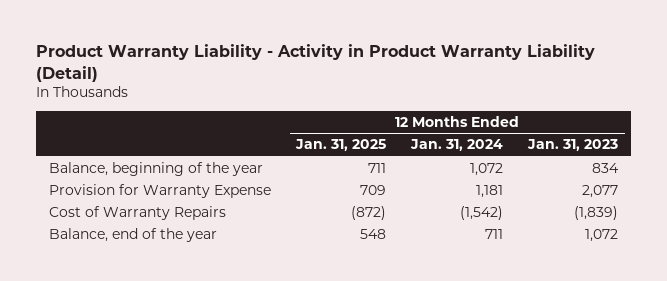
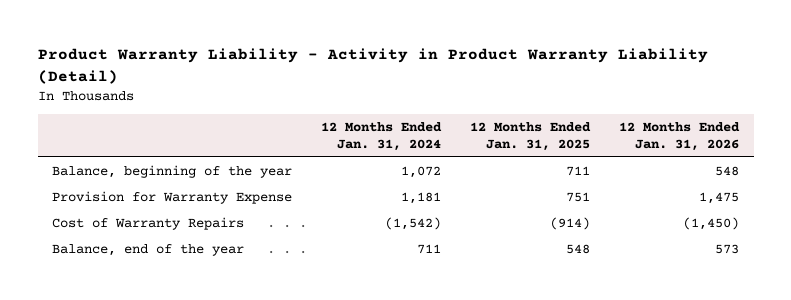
[527,139,619,152] Jan. 31, 2023 -> none
none -> [619,121,741,151] 12 Months Ended Jan. 31, 2026
[359,184,386,195] 709 -> [566,191,591,202] 751
[350,205,386,220] (872) -> [550,216,591,230] (914)

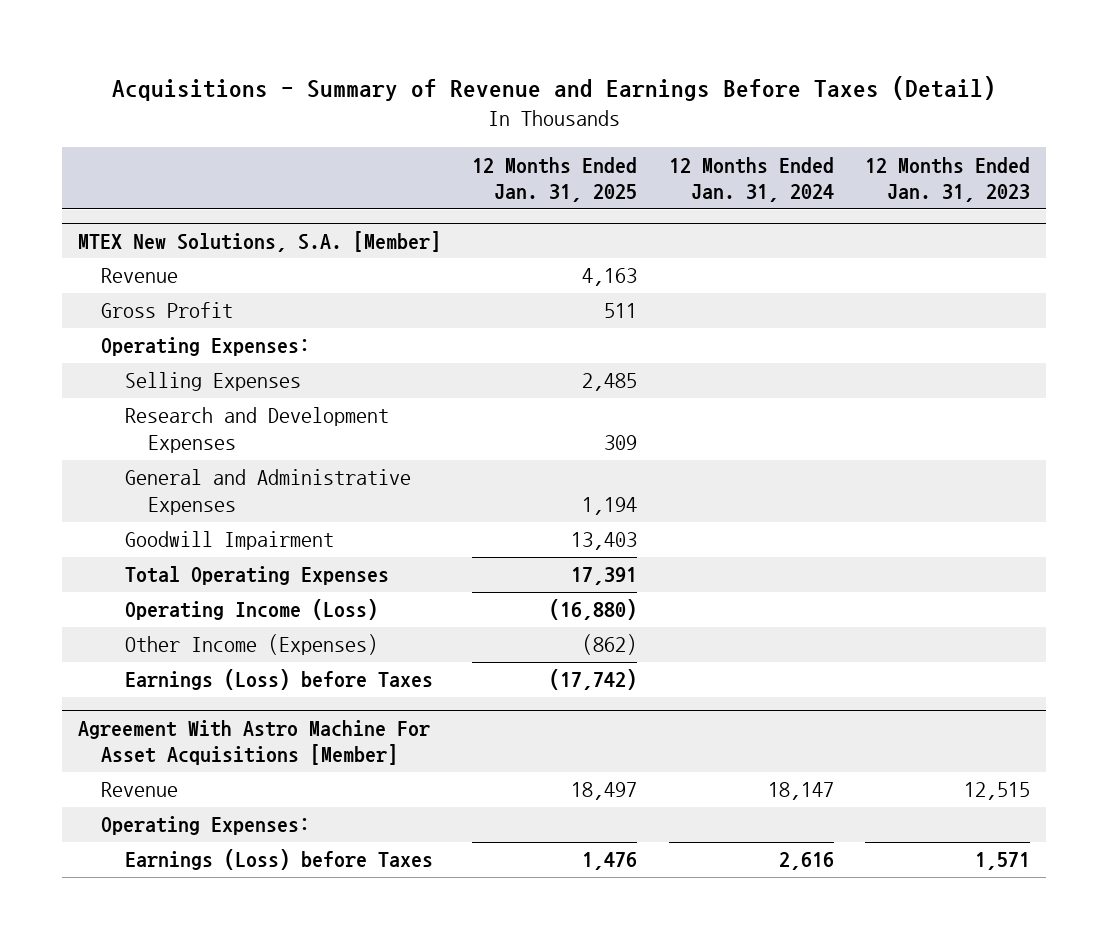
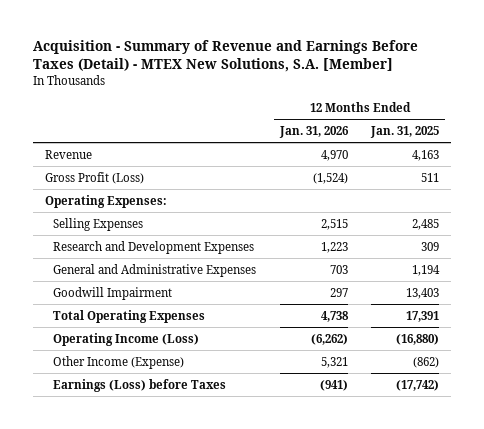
[112,75,997,101] Acquisitions - Summary of Revenue and Earnings Before Taxes (Detail) -> [32,39,418,72] Acquisition - Summary of Revenue and Earnings Before Taxes (Detail) - MTEX New Solutions, S.A. [Member]
[668,156,834,203] 12 Months Ended Jan. 31, 2024 -> none
[865,156,1031,203] 12 Months Ended Jan. 31, 2023 -> none
none -> [278,126,349,139] Jan. 31, 2026
[77,230,441,252] MTEX New Solutions, S.A. [Member] -> none
[101,302,234,319] Gross Profit -> [44,171,144,184] Gross Profit (Loss)
[124,634,378,656] Other Income (Expenses) -> [53,355,185,369] Other Income (Expense)
[77,719,430,766] Agreement With Astro Machine For Asset Acquisitions [Member] -> none
[101,782,179,798] Revenue -> none
[101,816,311,836] Operating Expenses: -> none
[124,849,433,871] Earnings (Loss) before Taxes -> none

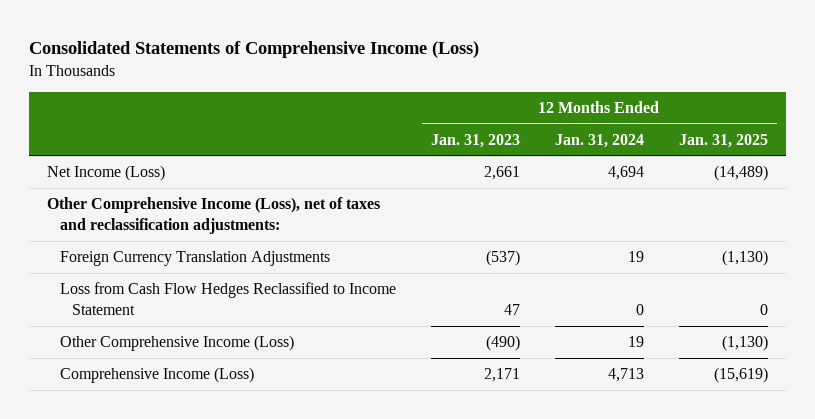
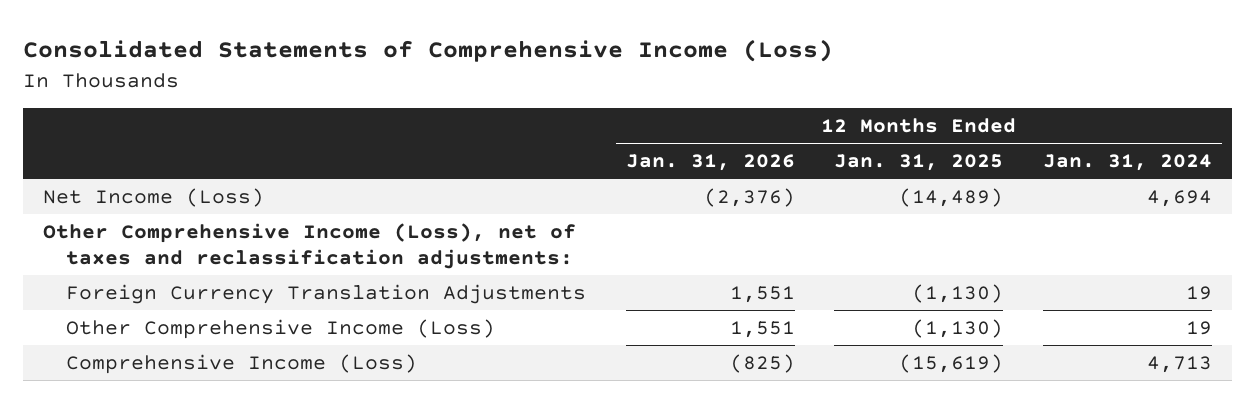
[430,133,520,148] Jan. 31, 2023 -> none
none -> [625,154,795,172] Jan. 31, 2026
[59,282,396,315] Loss from Cash Flow Hedges Reclassified to Income Statement -> none

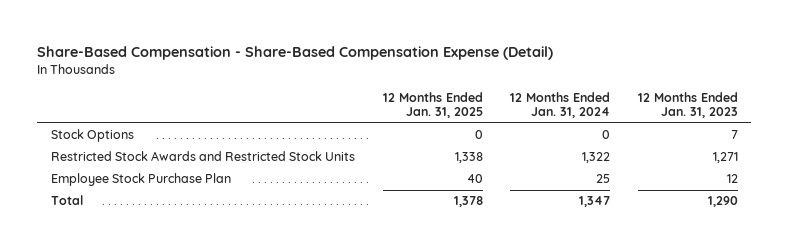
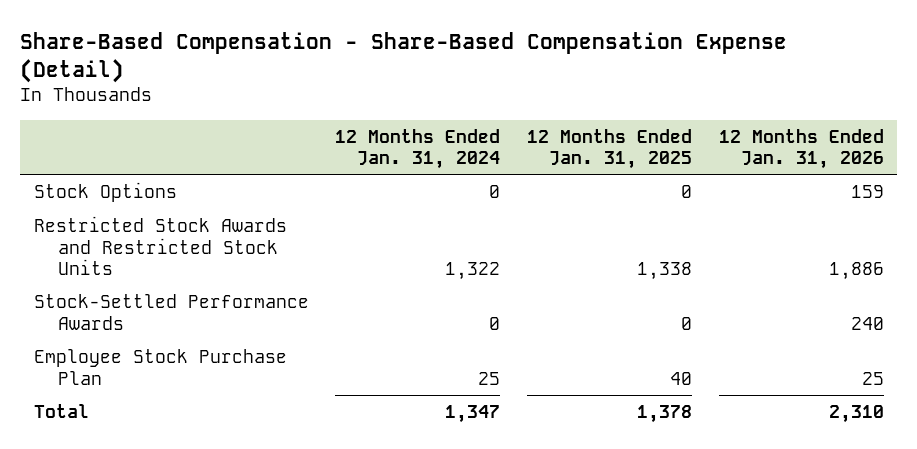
[637,91,738,119] 12 Months Ended Jan. 31, 2023 -> none
none -> [718,128,884,170] 12 Months Ended Jan. 31, 2026
none -> [33,294,309,330] Stock-Settled Performance Awards

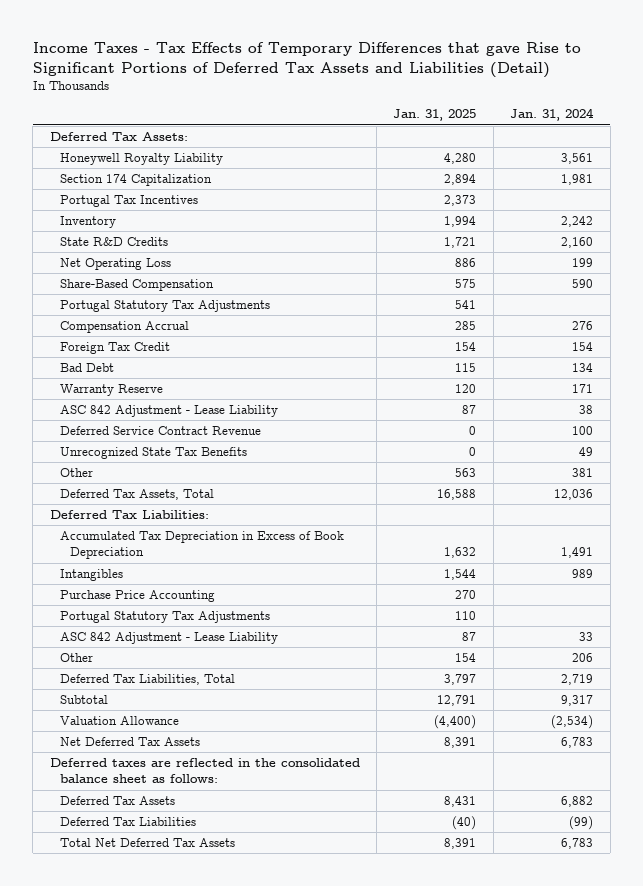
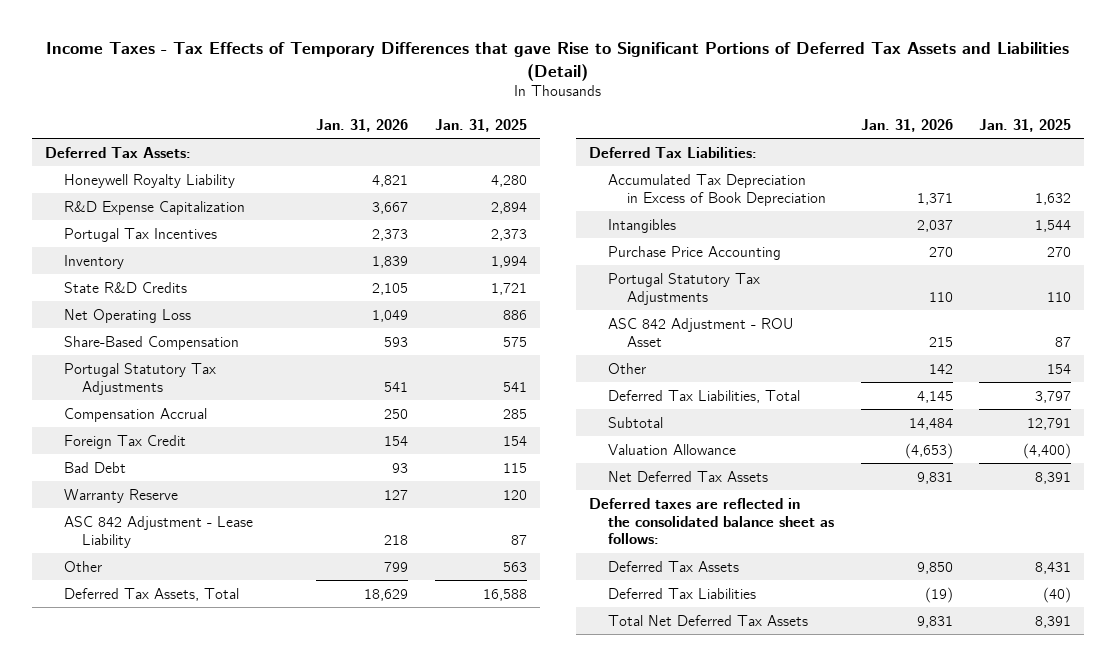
[510,108,595,122] Jan. 31, 2024 -> none
none -> [316,118,409,132] Jan. 31, 2026
[59,174,212,187] Section 174 Capitalization -> [63,200,245,215] R&D Expense Capitalization
[59,426,261,436] Deferred Service Contract Revenue -> none
[59,447,247,460] Unrecognized State Tax Benefits -> none
[59,632,278,645] ASC 842 Adjustment - Lease Liability -> none
none -> [608,317,794,347] ASC 842 Adjustment - ROU Asset

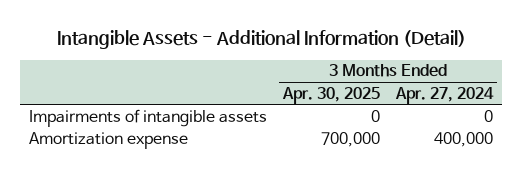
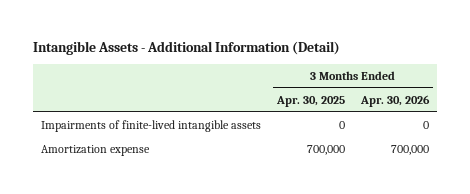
[395,86,495,104] Apr. 27, 2024 -> none
none -> [359,94,430,107] Apr. 30, 2026
[28,108,267,127] Impairments of intangible assets -> [41,120,262,133] Impairments of finite-lived intangible assets

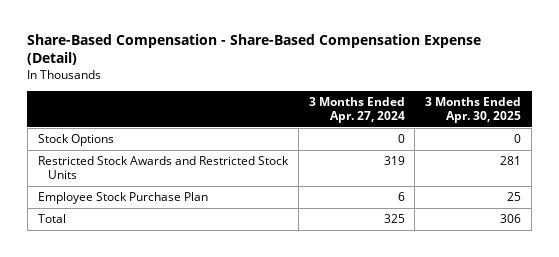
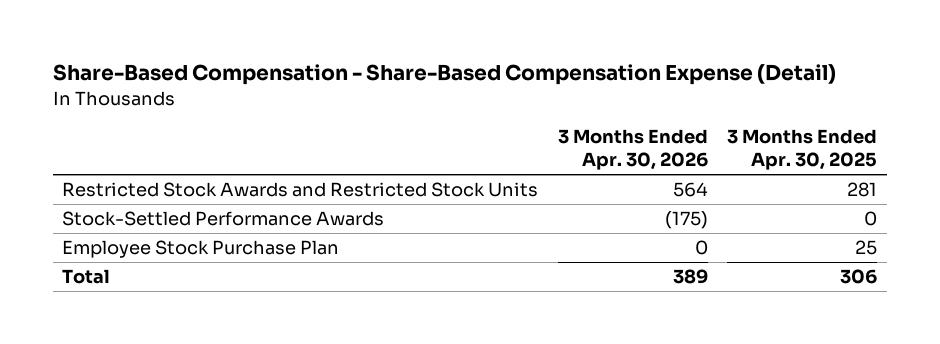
[308,96,405,124] 3 Months Ended Apr. 27, 2024 -> none
none -> [557,129,708,171] 3 Months Ended Apr. 30, 2026
[37,133,114,146] Stock Options -> none
none -> [62,210,385,226] Stock-Settled Performance Awards

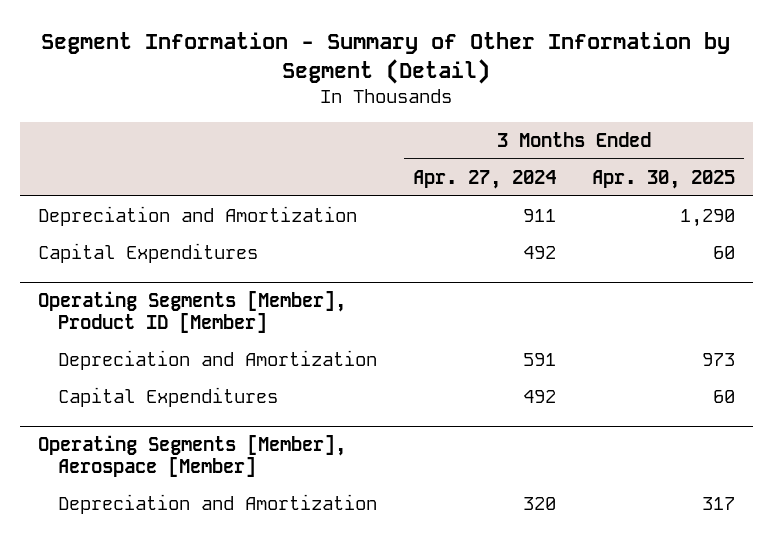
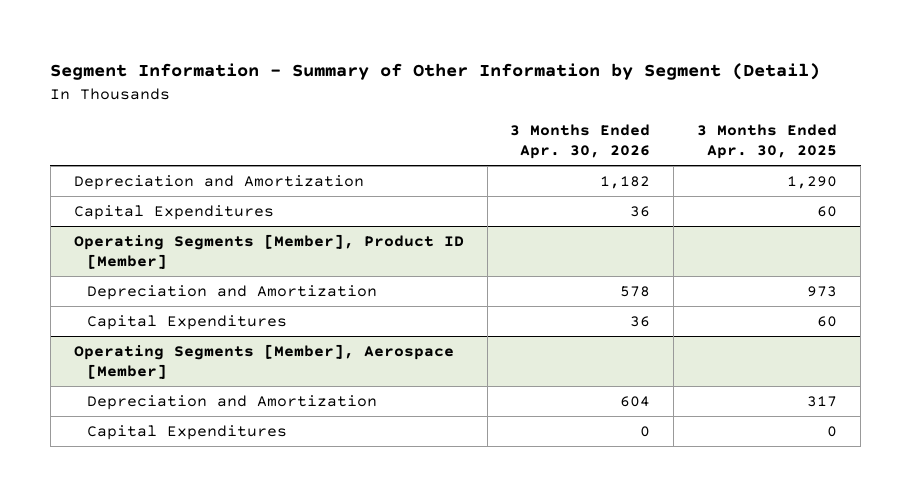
[412,169,556,189] Apr. 27, 2024 -> none
none -> [510,124,651,159] 3 Months Ended Apr. 30, 2026
none -> [86,425,287,441] Capital Expenditures

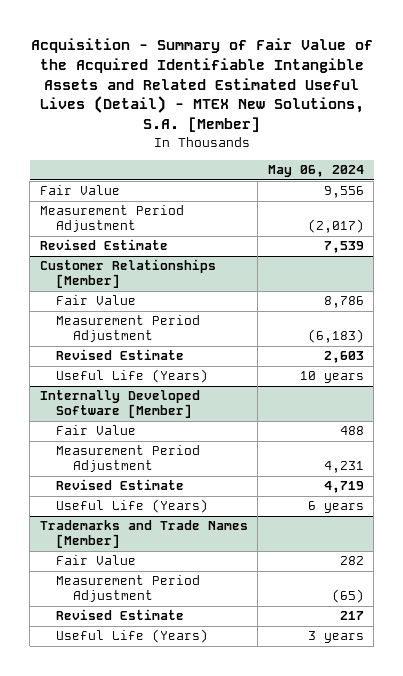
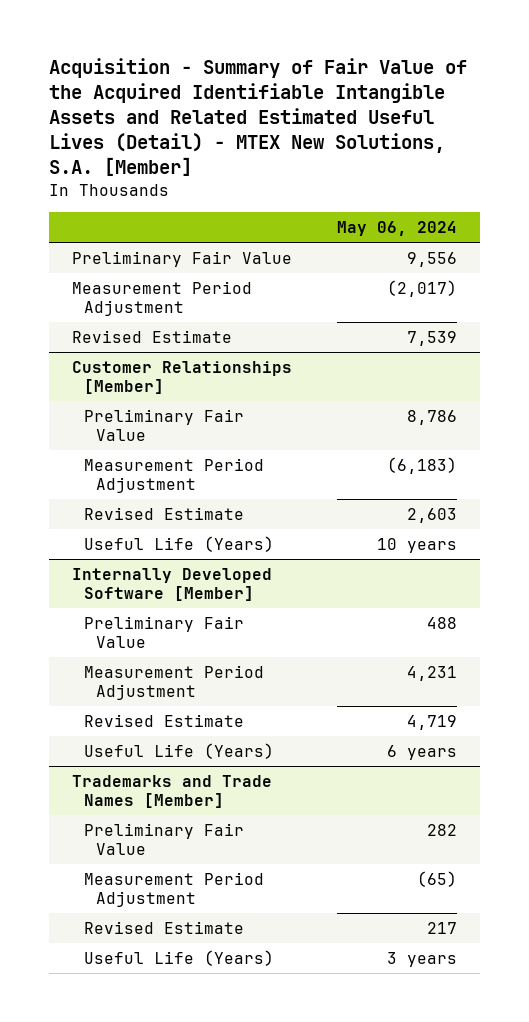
[39,185,120,196] Fair Value -> [71,250,292,267] Preliminary Fair Value
[56,295,137,306] Fair Value -> [83,408,244,441] Preliminary Fair Value
[56,425,137,436] Fair Value -> [83,615,244,648] Preliminary Fair Value
[56,555,137,566] Fair Value -> [83,822,244,855] Preliminary Fair Value

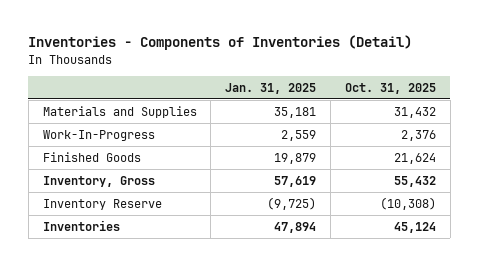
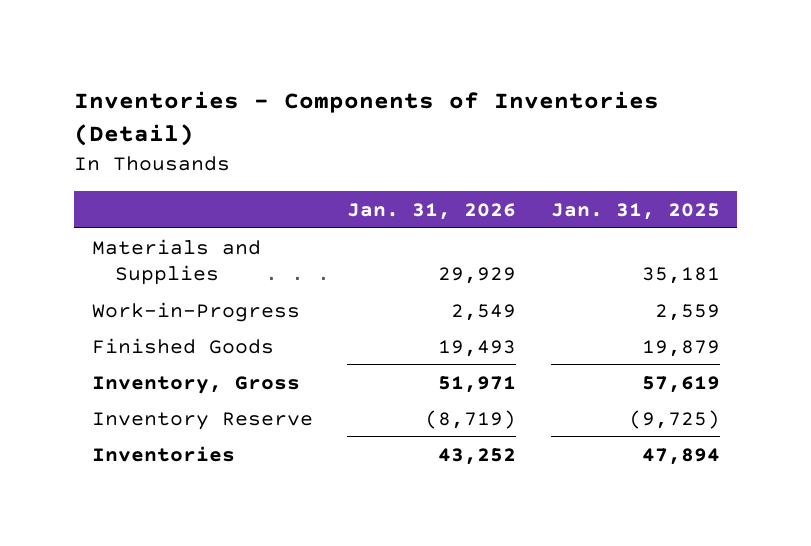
[344,82,436,94] Oct. 31, 2025 -> none
none -> [347,202,517,220] Jan. 31, 2026
[42,129,155,141] Work-In-Progress -> [91,301,300,322] Work-in-Progress

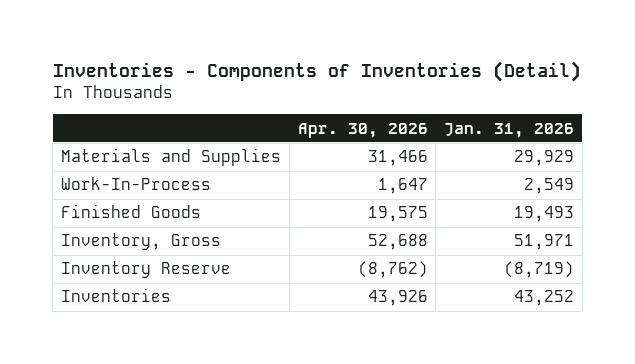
[550,202,720,220] Jan. 31, 2025 -> none
none -> [297,122,428,138] Apr. 30, 2026
[91,301,300,322] Work-in-Progress -> [61,177,212,191] Work-In-Process

